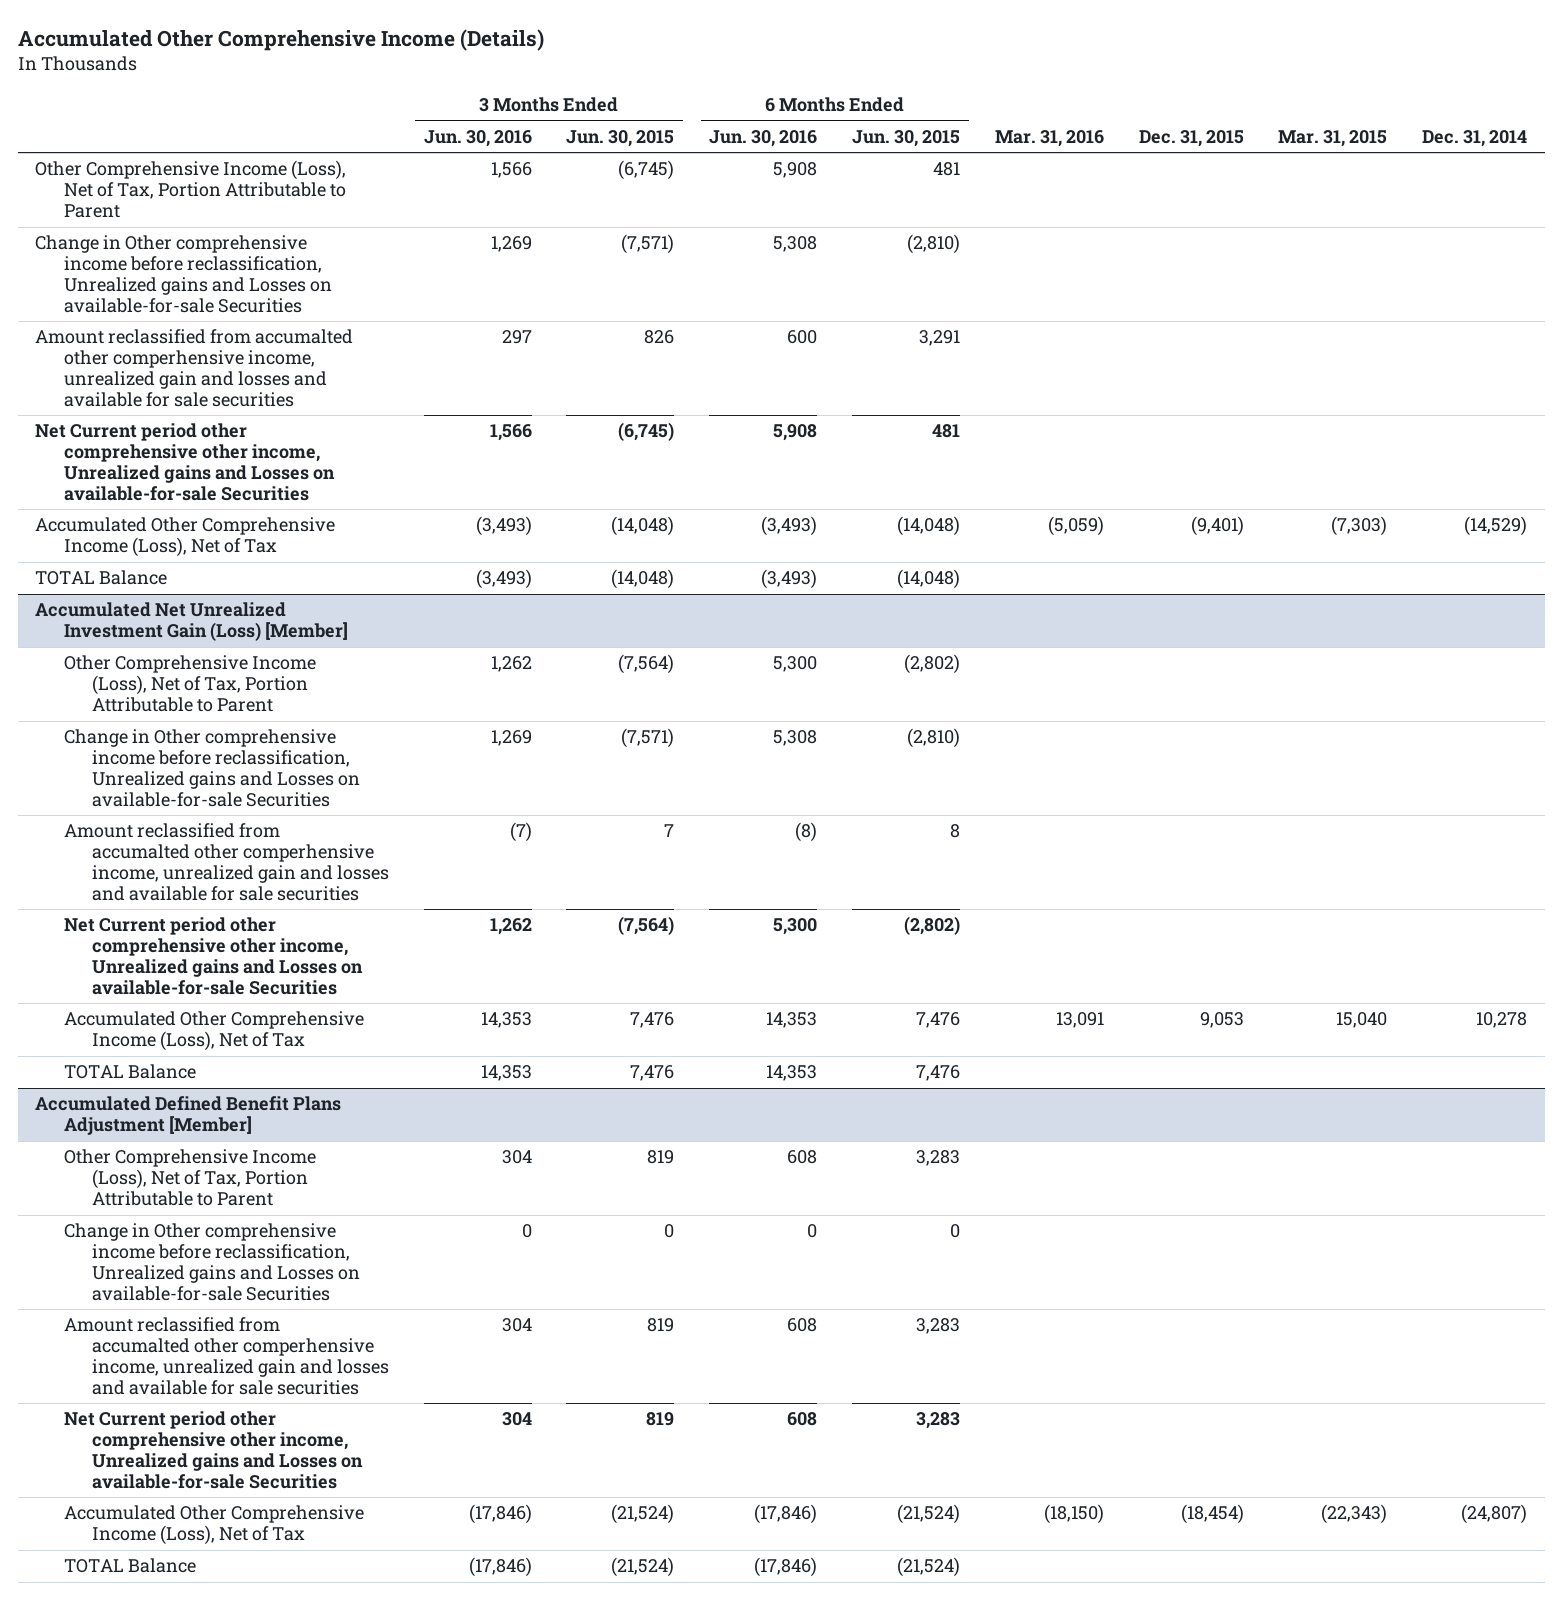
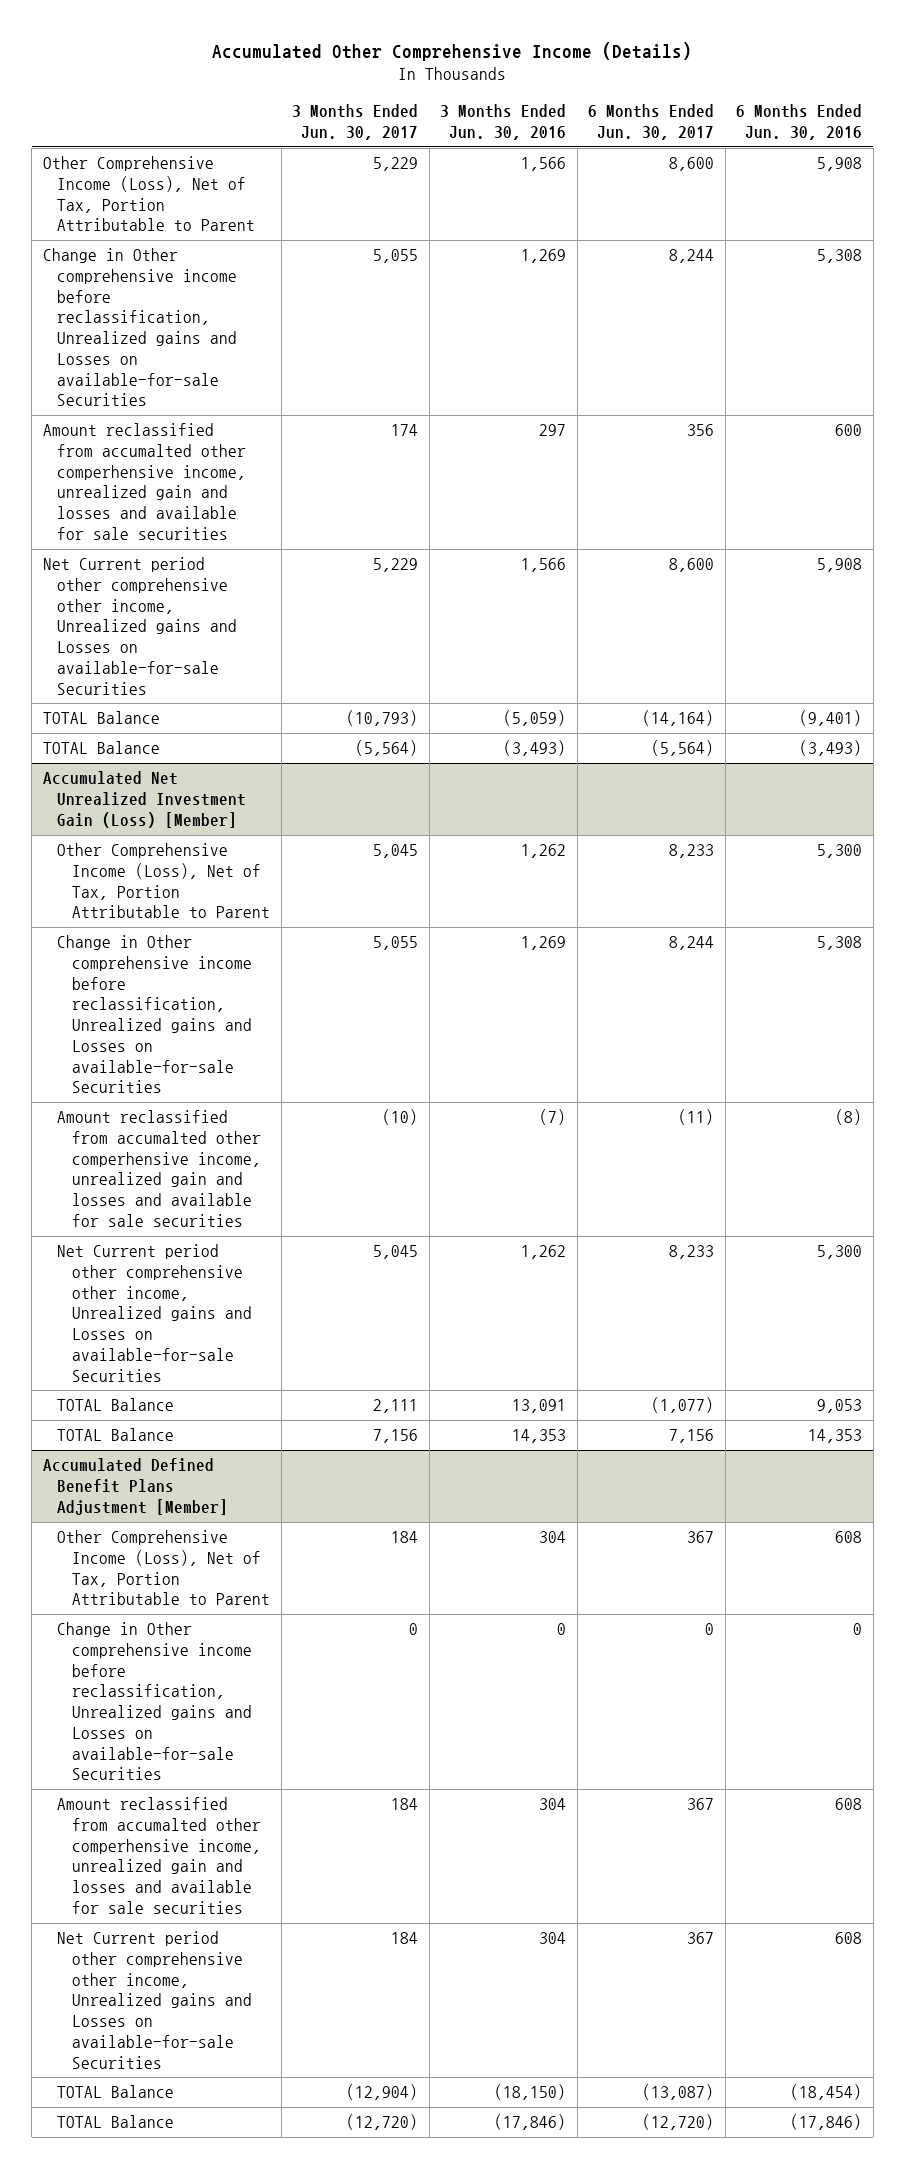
[566,129,675,147] Jun. 30, 2015 -> none
[852,129,961,147] Jun. 30, 2015 -> none
[994,129,1104,147] Mar. 31, 2016 -> none
[1138,129,1244,147] Dec. 31, 2015 -> none
[1278,129,1388,147] Mar. 31, 2015 -> none
[1422,129,1528,147] Dec. 31, 2014 -> none
none -> [292,104,419,140] 3 Months Ended Jun. 30, 2017
none -> [588,104,715,140] 6 Months Ended Jun. 30, 2017
[35,517,336,558] Accumulated Other Comprehensive Income (Loss), Net of Tax -> none
none -> [42,711,160,725] TOTAL Balance
[63,1011,364,1052] Accumulated Other Comprehensive Income (Loss), Net of Tax -> none
none -> [57,1398,175,1412] TOTAL Balance
[63,1505,364,1546] Accumulated Other Comprehensive Income (Loss), Net of Tax -> none
none -> [57,2085,175,2099] TOTAL Balance

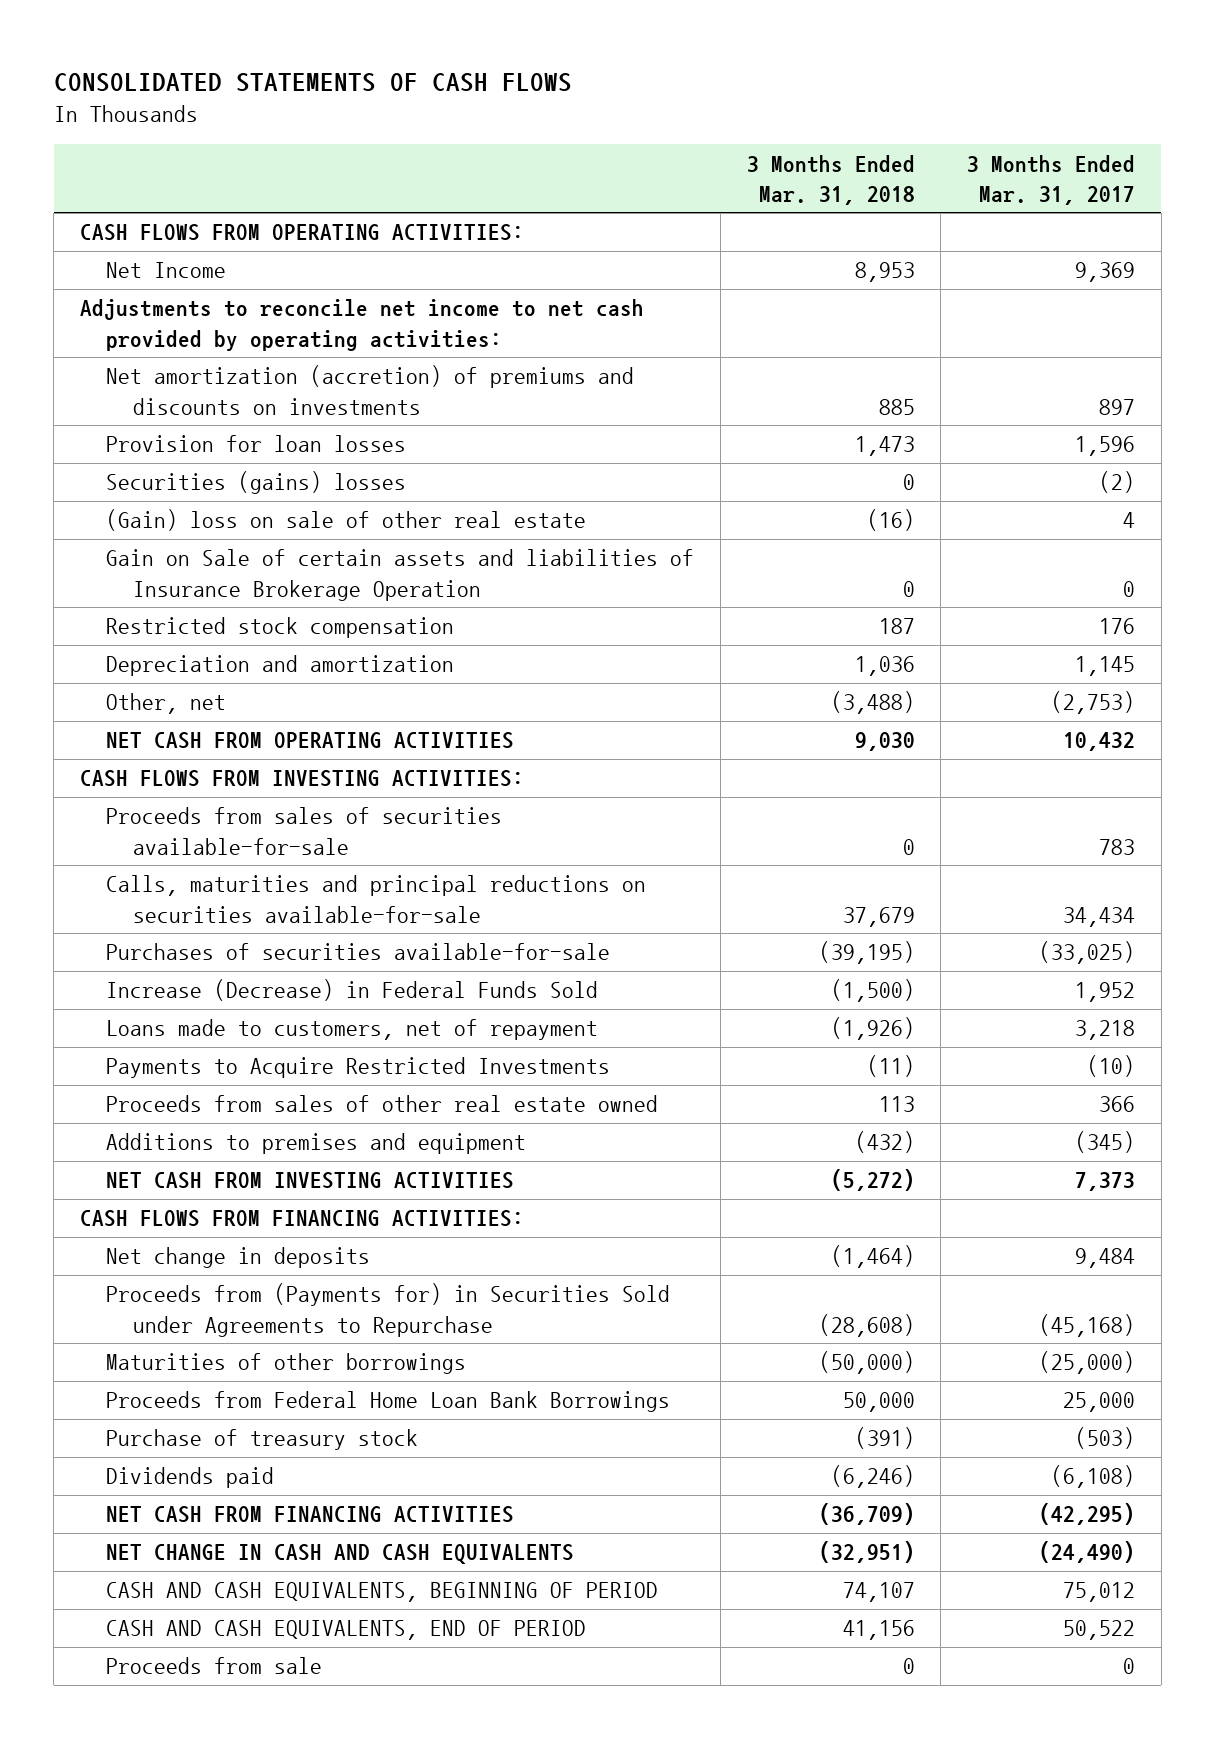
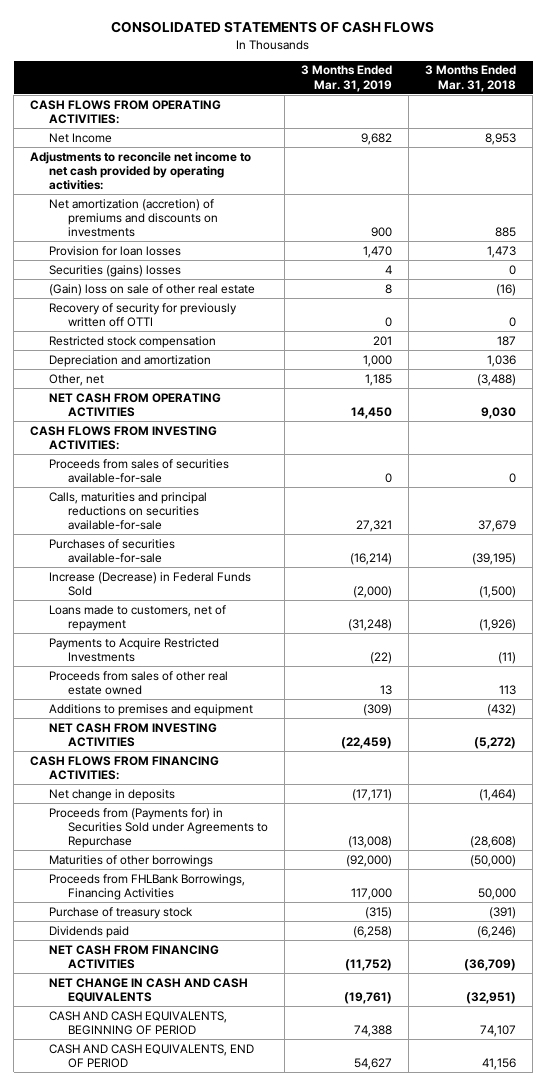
[966,154,1135,205] 3 Months Ended Mar. 31, 2017 -> none
none -> [301,65,393,92] 3 Months Ended Mar. 31, 2019
[106,549,695,601] Gain on Sale of certain assets and liabilities of Insurance Brokerage Operation -> none
none -> [49,302,238,327] Recovery of security for previously written off OTTI
[106,1391,671,1413] Proceeds from Federal Home Loan Bank Borrowings -> [49,873,246,900] Proceeds from FHLBank Borrowings, Financing Activities
[106,1657,323,1675] Proceeds from sale -> none

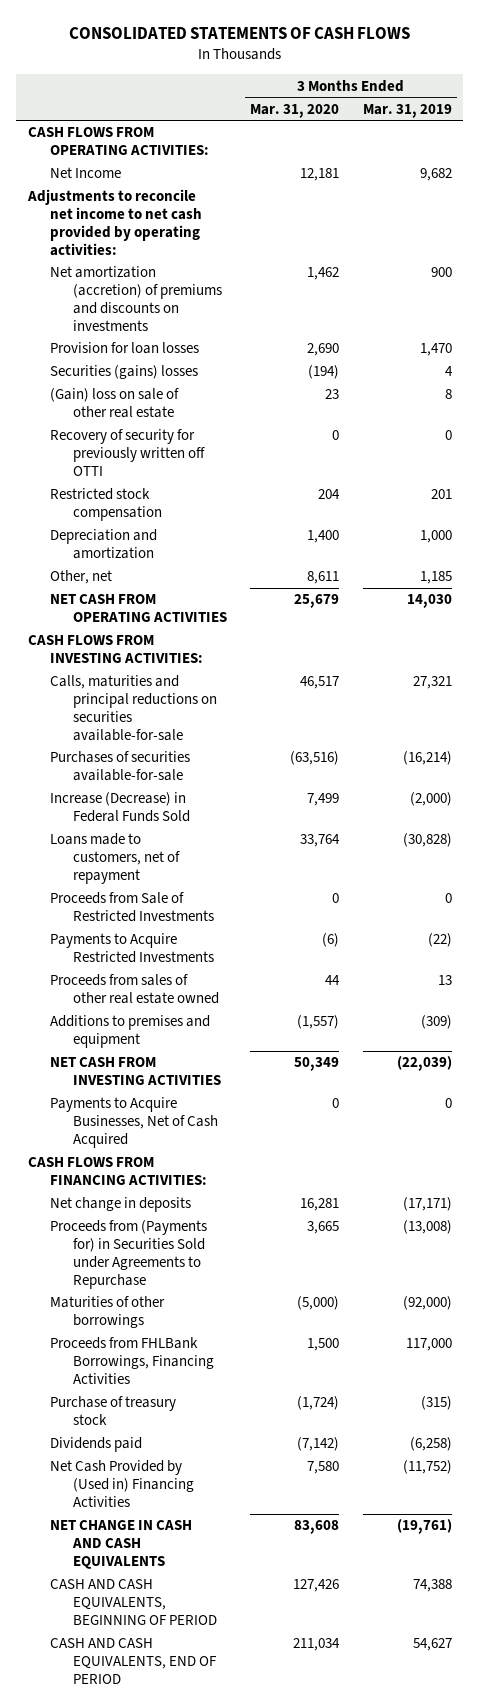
[425,65,517,92] 3 Months Ended Mar. 31, 2018 -> none
none -> [250,103,340,118] Mar. 31, 2020
[351,406,393,419] 14,450 -> [406,594,452,609] 14,030
[49,458,230,483] Proceeds from sales of securities available-for-sale -> none
[348,618,393,631] (31,248) -> [402,833,452,848] (30,828)
none -> [50,892,215,923] Proceeds from Sale of Restricted Investments
[341,736,393,749] (22,459) -> [396,1056,452,1072] (22,039)
none -> [50,1097,219,1149] Payments to Acquire Businesses, Net of Cash Acquired
[49,944,220,969] NET CASH FROM FINANCING ACTIVITIES -> [50,1460,195,1508] Net Cash Provided by (Used in) Financing Activities

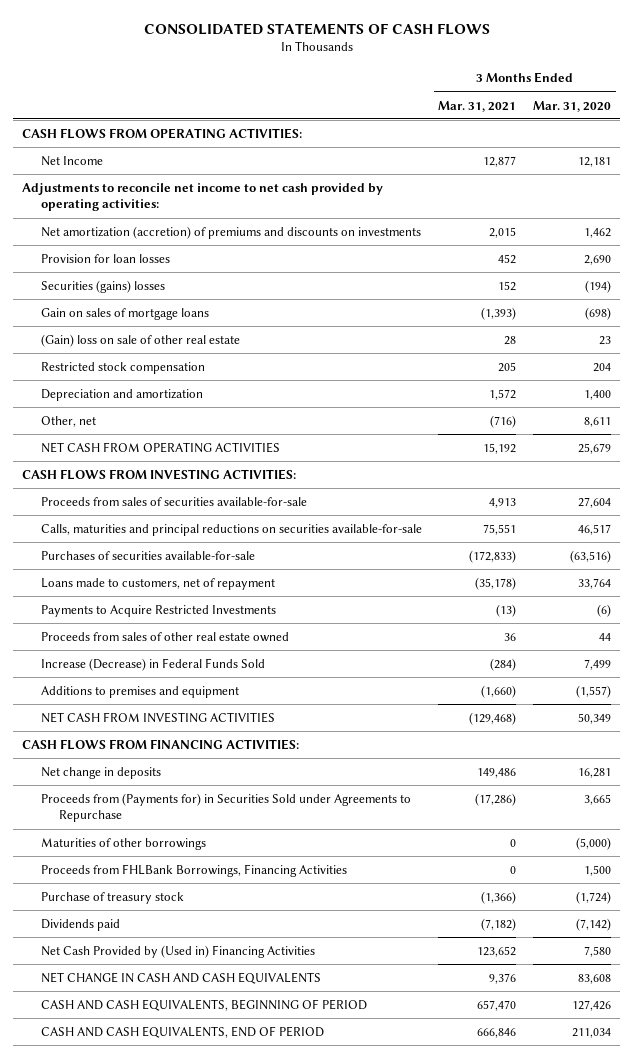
[362,103,452,118] Mar. 31, 2019 -> none
none -> [438,100,517,112] Mar. 31, 2021
none -> [40,307,209,320] Gain on sales of mortgage loans
[50,429,206,477] Recovery of security for previously written off OTTI -> none
none -> [40,496,307,506] Proceeds from sales of securities available-for-sale
[50,892,215,923] Proceeds from Sale of Restricted Investments -> none
[50,792,191,823] Increase (Decrease) in Federal Funds Sold -> [40,657,265,671] Increase (Decrease) in Federal Funds Sold
[50,1097,219,1149] Payments to Acquire Businesses, Net of Cash Acquired -> none

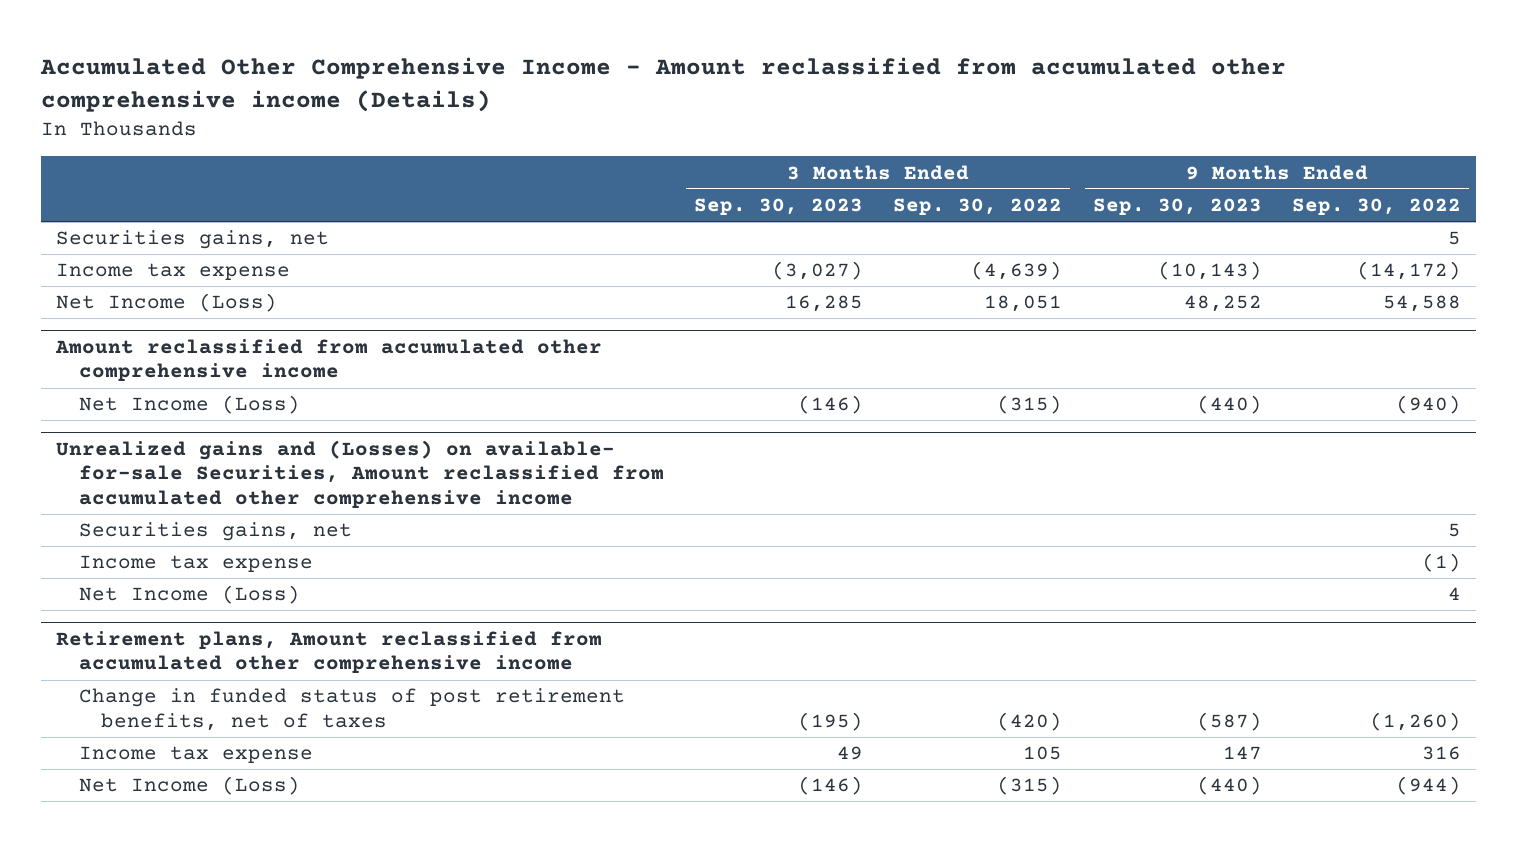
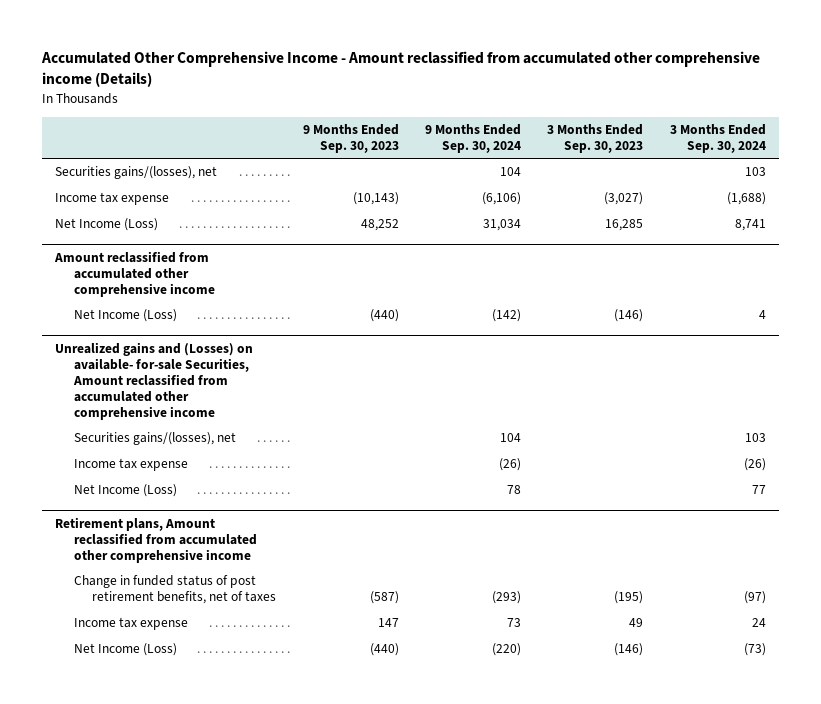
[893,198,1063,216] Sep. 30, 2022 -> none
[1291,198,1461,216] Sep. 30, 2022 -> none
none -> [425,123,522,153] 9 Months Ended Sep. 30, 2024
none -> [669,123,766,153] 3 Months Ended Sep. 30, 2024
[56,230,330,250] Securities gains, net -> [55,166,218,180] Securities gains/(losses), net
[78,522,352,542] Securities gains, net -> [73,432,236,446] Securities gains/(losses), net

